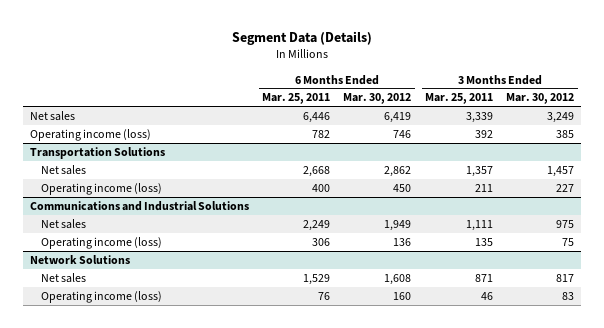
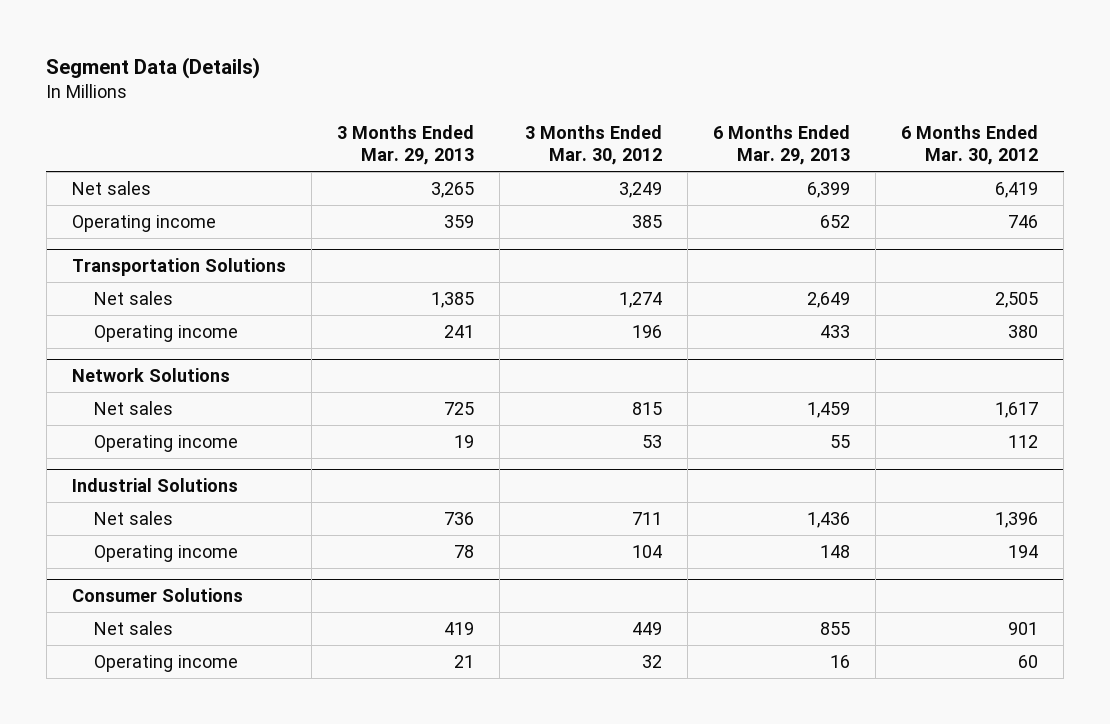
[262,93,331,105] Mar. 25, 2011 -> none
[424,93,493,105] Mar. 25, 2011 -> none
none -> [336,124,474,166] 3 Months Ended Mar. 29, 2013
none -> [713,124,851,166] 6 Months Ended Mar. 29, 2013
[29,128,151,141] Operating income (loss) -> [71,214,216,232] Operating income
[29,200,249,211] Communications and Industrial Solutions -> none
[40,218,86,229] Net sales -> none
[40,236,162,249] Operating income (loss) -> none
[384,165,412,177] 2,862 -> [995,291,1039,308] 2,505
[547,165,575,177] 1,457 -> [618,291,662,308] 1,274
[40,182,162,195] Operating income (loss) -> [94,324,239,342] Operating income
[393,183,412,192] 450 -> [1008,324,1039,338] 380
[556,183,575,192] 227 -> [631,324,662,338] 196
[384,273,412,285] 1,608 -> [995,401,1039,418] 1,617
[556,273,575,282] 817 -> [631,401,662,415] 815
[40,290,162,303] Operating income (loss) -> [94,434,239,452] Operating income
[393,291,412,300] 160 -> [1008,434,1039,448] 112
[562,291,575,300] 83 -> [641,434,662,448] 53
none -> [71,477,238,492] Industrial Solutions
none -> [94,510,174,525] Net sales
none -> [94,544,239,562] Operating income
none -> [71,587,243,602] Consumer Solutions
none -> [94,620,174,635] Net sales
none -> [94,654,239,672] Operating income

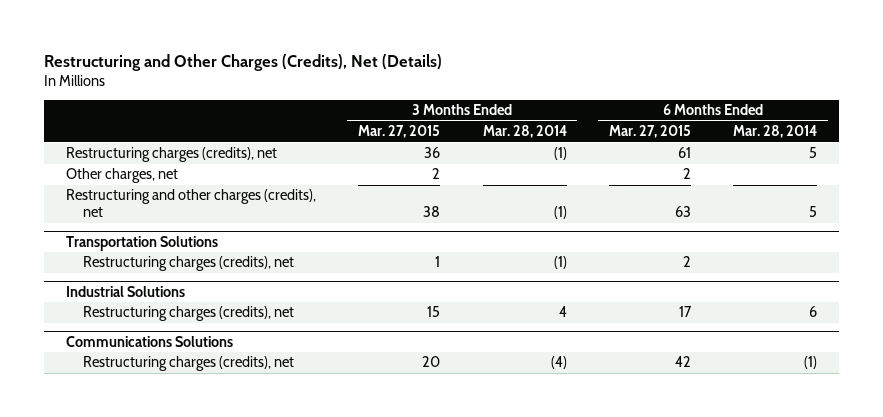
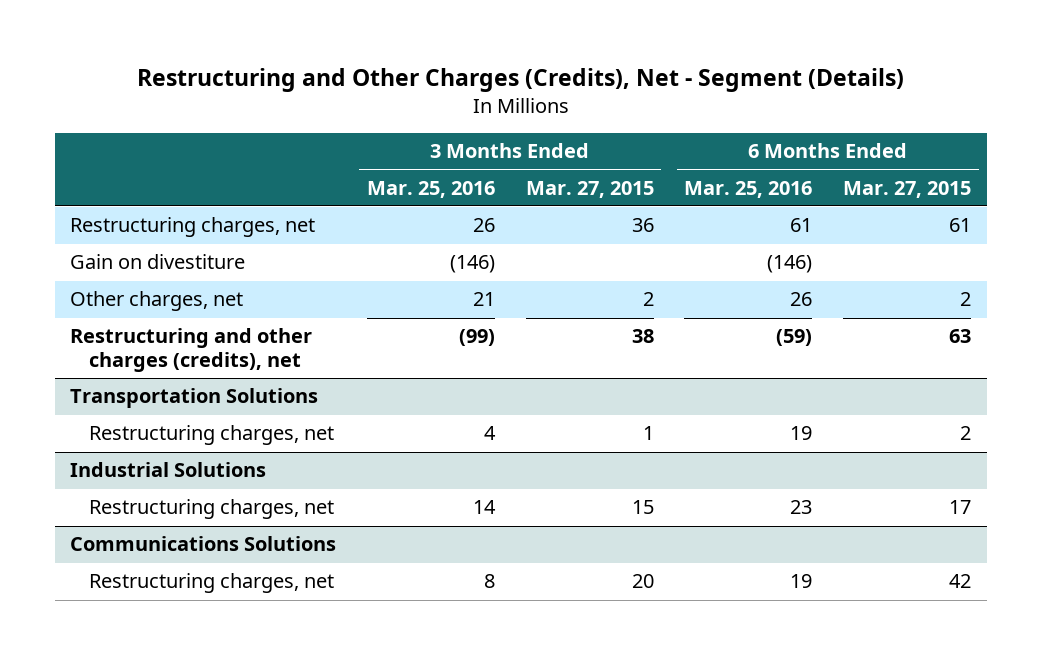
[44,53,443,71] Restructuring and Other Charges (Credits), Net (Details) -> [136,67,904,92] Restructuring and Other Charges (Credits), Net - Segment (Details)
[482,125,567,139] Mar. 28, 2014 -> none
[733,125,818,139] Mar. 28, 2014 -> none
none -> [366,180,495,198] Mar. 25, 2016
none -> [684,180,813,198] Mar. 25, 2016
[65,147,277,163] Restructuring charges (credits), net -> [70,217,316,238] Restructuring charges, net
none -> [70,254,246,270] Gain on divestiture
[82,256,294,272] Restructuring charges (credits), net -> [89,425,335,446] Restructuring charges, net
[82,306,294,322] Restructuring charges (credits), net -> [89,499,335,520] Restructuring charges, net
[82,356,294,372] Restructuring charges (credits), net -> [89,573,335,594] Restructuring charges, net

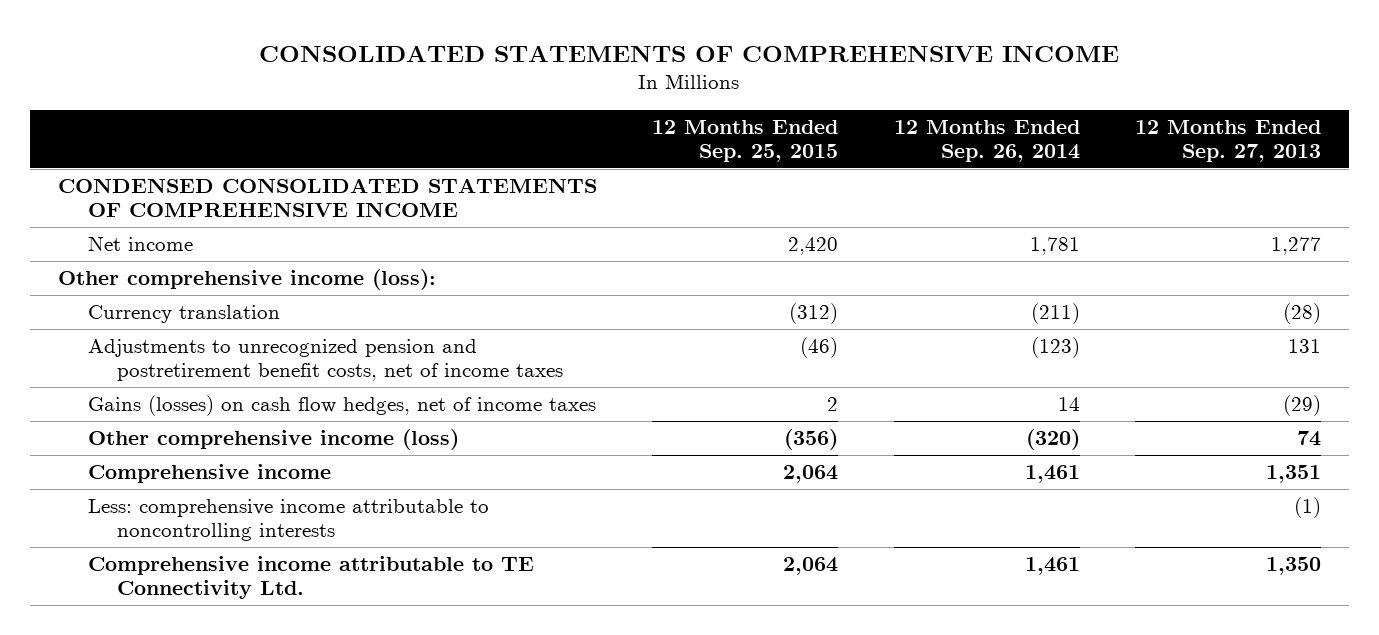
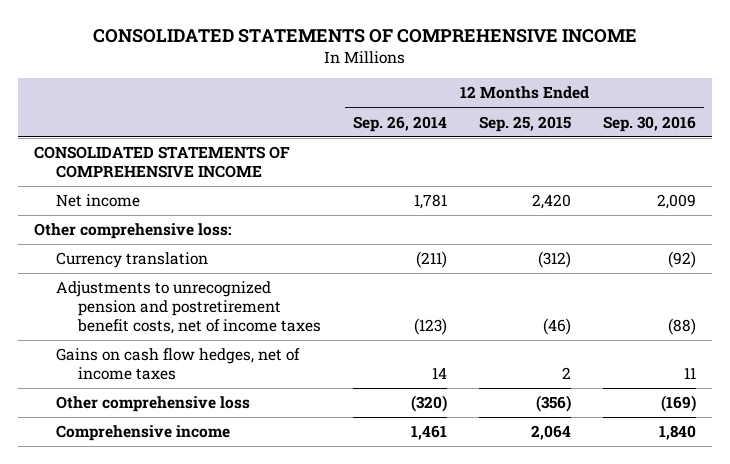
[1134,119,1321,162] 12 Months Ended Sep. 27, 2013 -> none
none -> [603,115,697,132] Sep. 30, 2016
[57,177,597,218] CONDENSED CONSOLIDATED STATEMENTS OF COMPREHENSIVE INCOME -> [33,146,290,178] CONSOLIDATED STATEMENTS OF COMPREHENSIVE INCOME
[57,268,436,290] Other comprehensive income (loss): -> [33,223,231,240] Other comprehensive loss:
[87,394,596,416] Gains (losses) on cash flow hedges, net of income taxes -> [56,348,301,380] Gains on cash flow hedges, net of income taxes
[87,428,459,450] Other comprehensive income (loss) -> [56,396,251,413] Other comprehensive loss
[87,498,489,542] Less: comprehensive income attributable to noncontrolling interests -> none
[87,555,534,600] Comprehensive income attributable to TE Connectivity Ltd. -> none

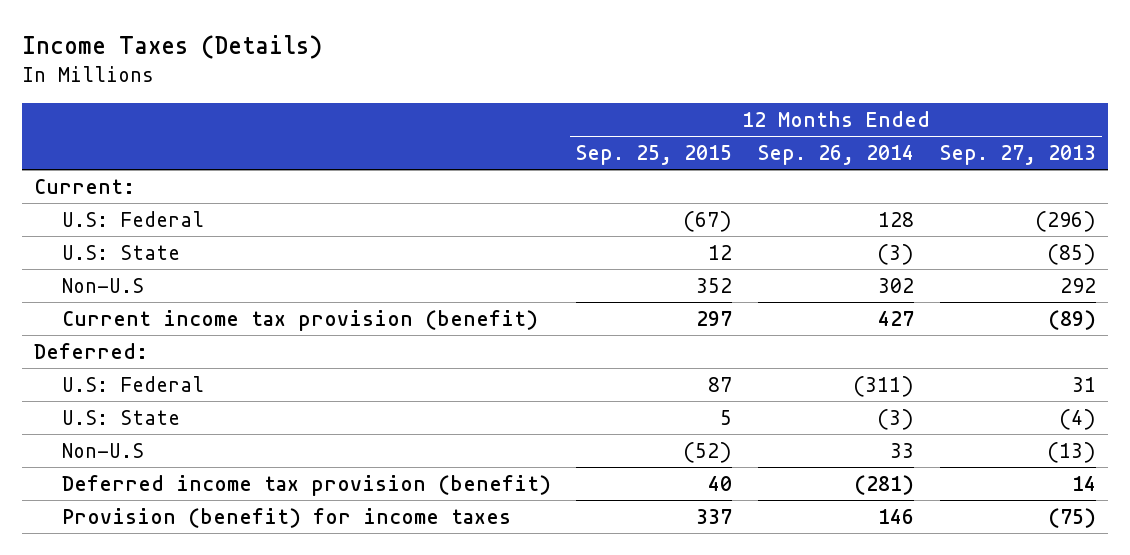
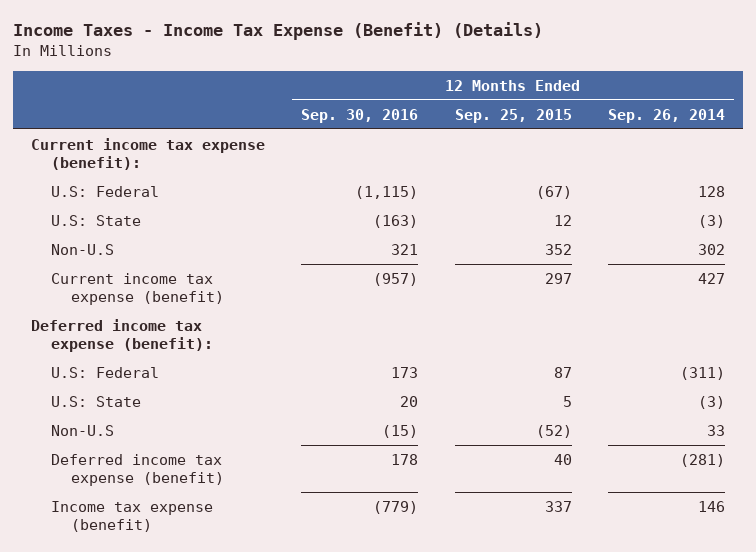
[21,35,322,60] Income Taxes (Details) -> [13,22,544,41] Income Taxes - Income Tax Expense (Benefit) (Details)
[939,145,1096,166] Sep. 27, 2013 -> none
none -> [301,108,419,123] Sep. 30, 2016
[34,178,136,194] Current: -> [31,137,266,170] Current income tax expense (benefit):
[61,309,538,331] Current income tax provision (benefit) -> [51,272,224,305] Current income tax expense (benefit)
[34,342,149,359] Deferred: -> [31,318,214,352] Deferred income tax expense (benefit):
[61,474,551,496] Deferred income tax provision (benefit) -> [51,453,224,486] Deferred income tax expense (benefit)
[61,507,511,528] Provision (benefit) for income taxes -> [51,500,214,532] Income tax expense (benefit)

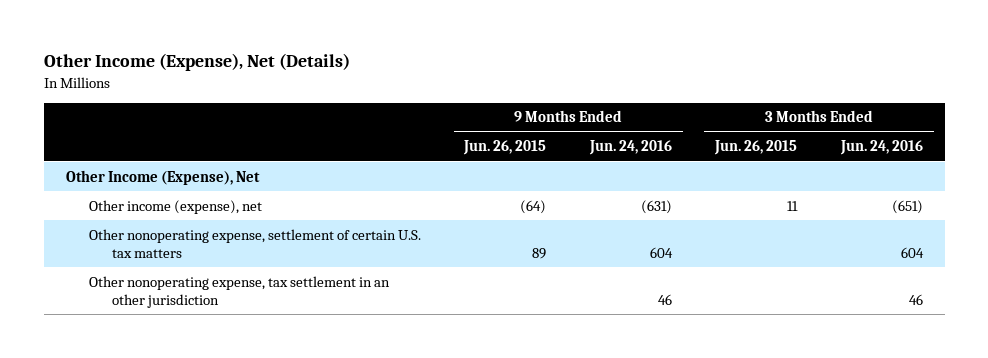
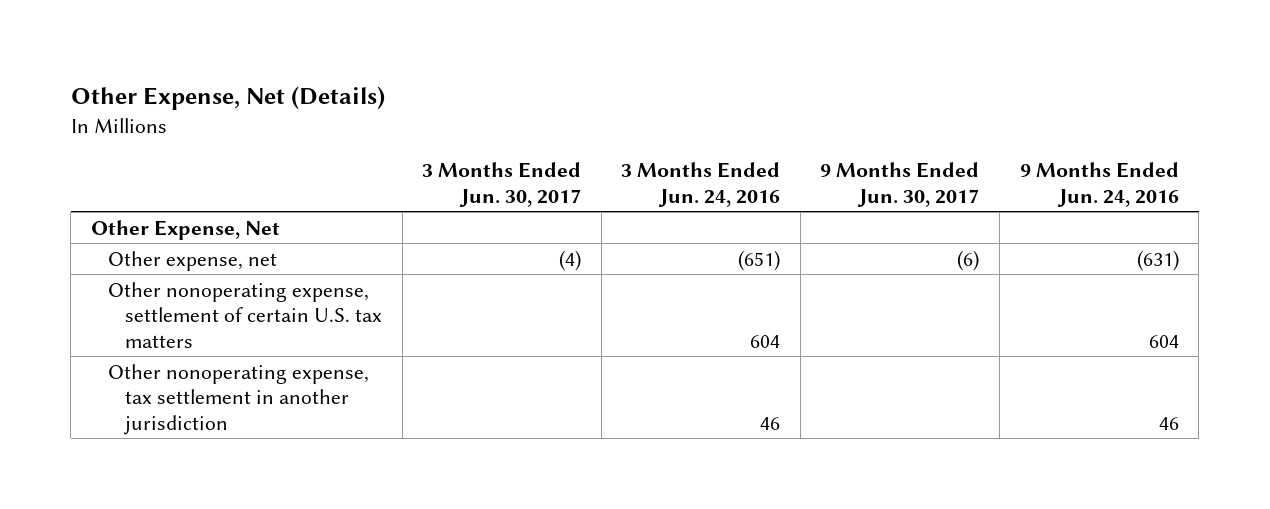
[43,53,350,72] Other Income (Expense), Net (Details) -> [70,86,385,111] Other Expense, Net (Details)
[463,140,547,156] Jun. 26, 2015 -> none
[714,140,798,156] Jun. 26, 2015 -> none
none -> [422,162,582,207] 3 Months Ended Jun. 30, 2017
none -> [820,162,980,207] 9 Months Ended Jun. 30, 2017
[65,169,260,185] Other Income (Expense), Net -> [91,219,281,240] Other Expense, Net
[88,199,262,214] Other income (expense), net -> [108,250,278,271] Other expense, net
[88,275,390,309] Other nonoperating expense, tax settlement in an other jurisdiction -> [108,363,370,435] Other nonoperating expense, tax settlement in another jurisdiction

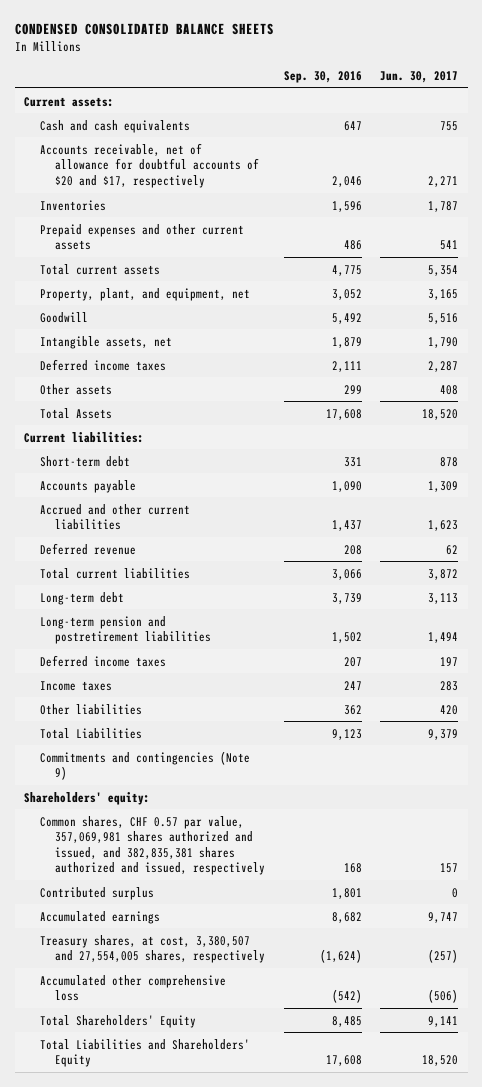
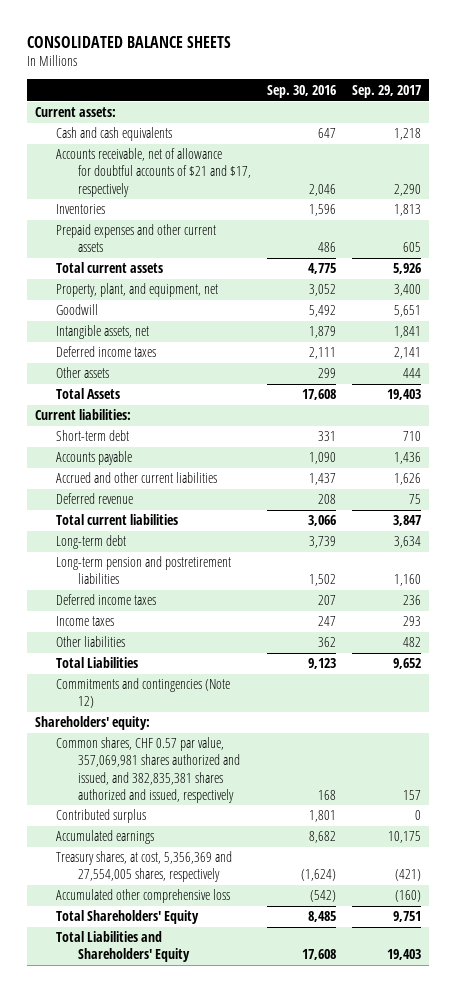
[14,22,274,35] CONDENSED CONSOLIDATED BALANCE SHEETS -> [26,35,231,48] CONSOLIDATED BALANCE SHEETS
[380,70,459,83] Jun. 30, 2017 -> none
none -> [351,84,421,98] Sep. 29, 2017
[39,142,260,188] Accounts receivable, net of allowance for doubtful accounts of $20 and $17, respectively -> [56,148,251,197] Accounts receivable, net of allowance for doubtful accounts of $21 and $17, respectively
[39,750,250,781] Commitments and contingencies (Note 9) -> [56,678,231,709] Commitments and contingencies (Note 12)
[39,934,266,964] Treasury shares, at cost, 3,380,507 and 27,554,005 shares, respectively -> [56,851,233,883] Treasury shares, at cost, 5,356,369 and 27,554,005 shares, respectively

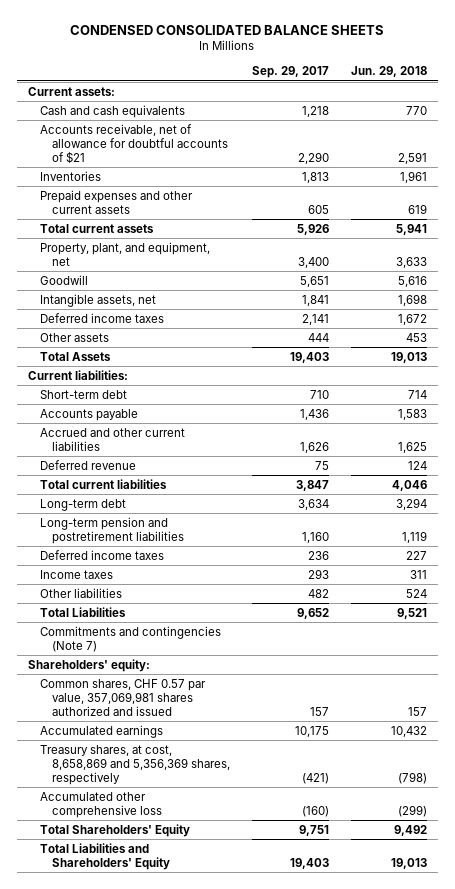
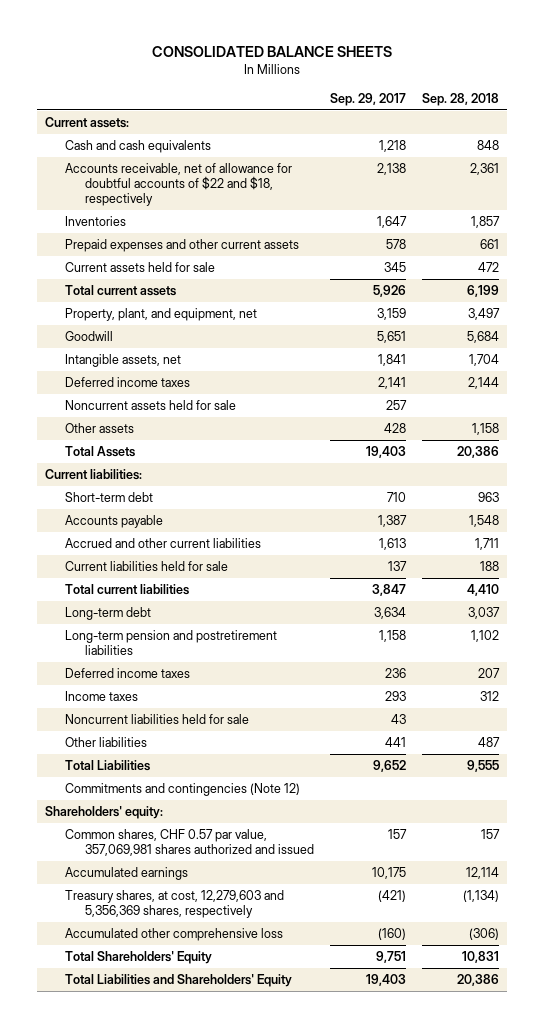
[70,24,385,35] CONDENSED CONSOLIDATED BALANCE SHEETS -> [152,45,393,57] CONSOLIDATED BALANCE SHEETS
[351,66,428,78] Jun. 29, 2018 -> none
none -> [422,92,500,106] Sep. 28, 2018
[40,123,229,164] Accounts receivable, net of allowance for doubtful accounts of $21 -> [64,163,292,207] Accounts receivable, net of allowance for doubtful accounts of $22 and $18, respectively
[298,151,330,164] 2,290 -> [376,163,406,176] 2,138
[302,171,330,183] 1,813 -> [376,216,407,229] 1,647
[308,204,330,214] 605 -> [385,239,406,250] 578
none -> [64,262,215,273] Current assets held for sale
[298,256,330,268] 3,400 -> [376,308,406,321] 3,159
none -> [64,400,236,411] Noncurrent assets held for sale
[308,332,330,342] 444 -> [383,423,406,434] 428
[40,459,137,470] Deferred revenue -> none
[300,408,330,420] 1,436 -> [377,515,407,528] 1,387
[300,441,330,453] 1,626 -> [378,538,406,551] 1,613
none -> [64,561,228,572] Current liabilities held for sale
[302,531,330,543] 1,160 -> [378,630,406,643] 1,158
none -> [64,714,249,725] Noncurrent liabilities held for sale
[308,588,330,598] 482 -> [384,737,406,748] 441
[40,625,222,652] Commitments and contingencies (Note 7) -> [64,783,300,797] Commitments and contingencies (Note 12)
[40,744,231,785] Treasury shares, at cost, 8,658,869 and 5,356,369 shares, respectively -> [64,890,284,919] Treasury shares, at cost, 12,279,603 and 5,356,369 shares, respectively

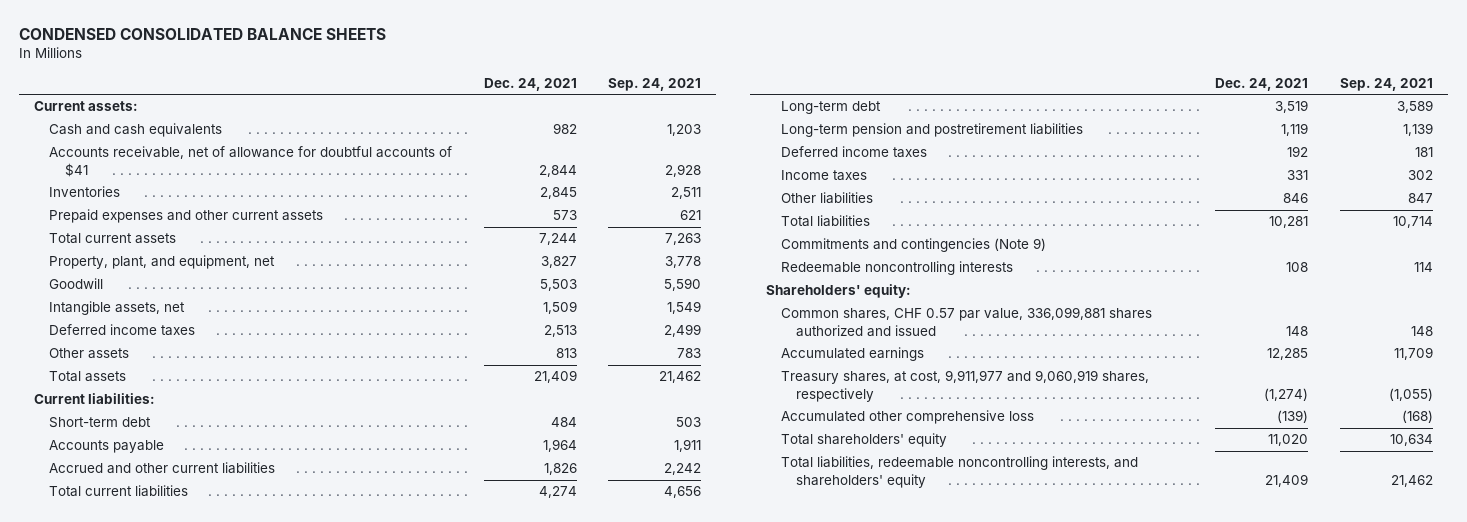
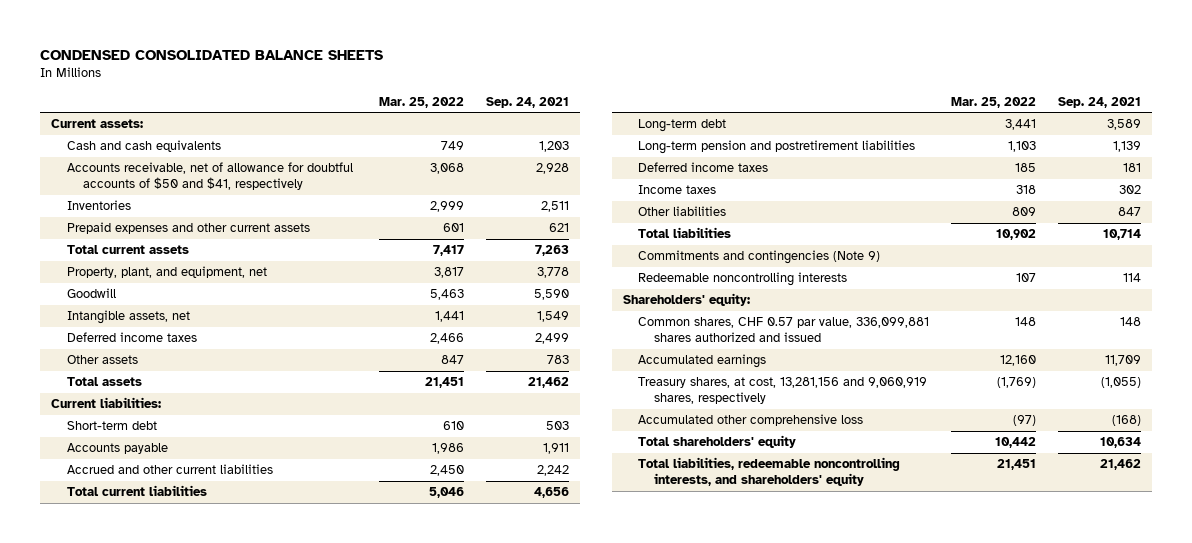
[483,78,577,92] Dec. 24, 2021 -> none
none -> [379,96,465,108] Mar. 25, 2022
[49,146,453,177] Accounts receivable, net of allowance for doubtful accounts of $41 -> [66,162,353,191] Accounts receivable, net of allowance for doubtful accounts of $50 and $41, respectively
[781,370,1150,402] Treasury shares, at cost, 9,911,977 and 9,060,919 shares, respectively -> [638,377,928,405] Treasury shares, at cost, 13,281,156 and 9,060,919 shares, respectively

